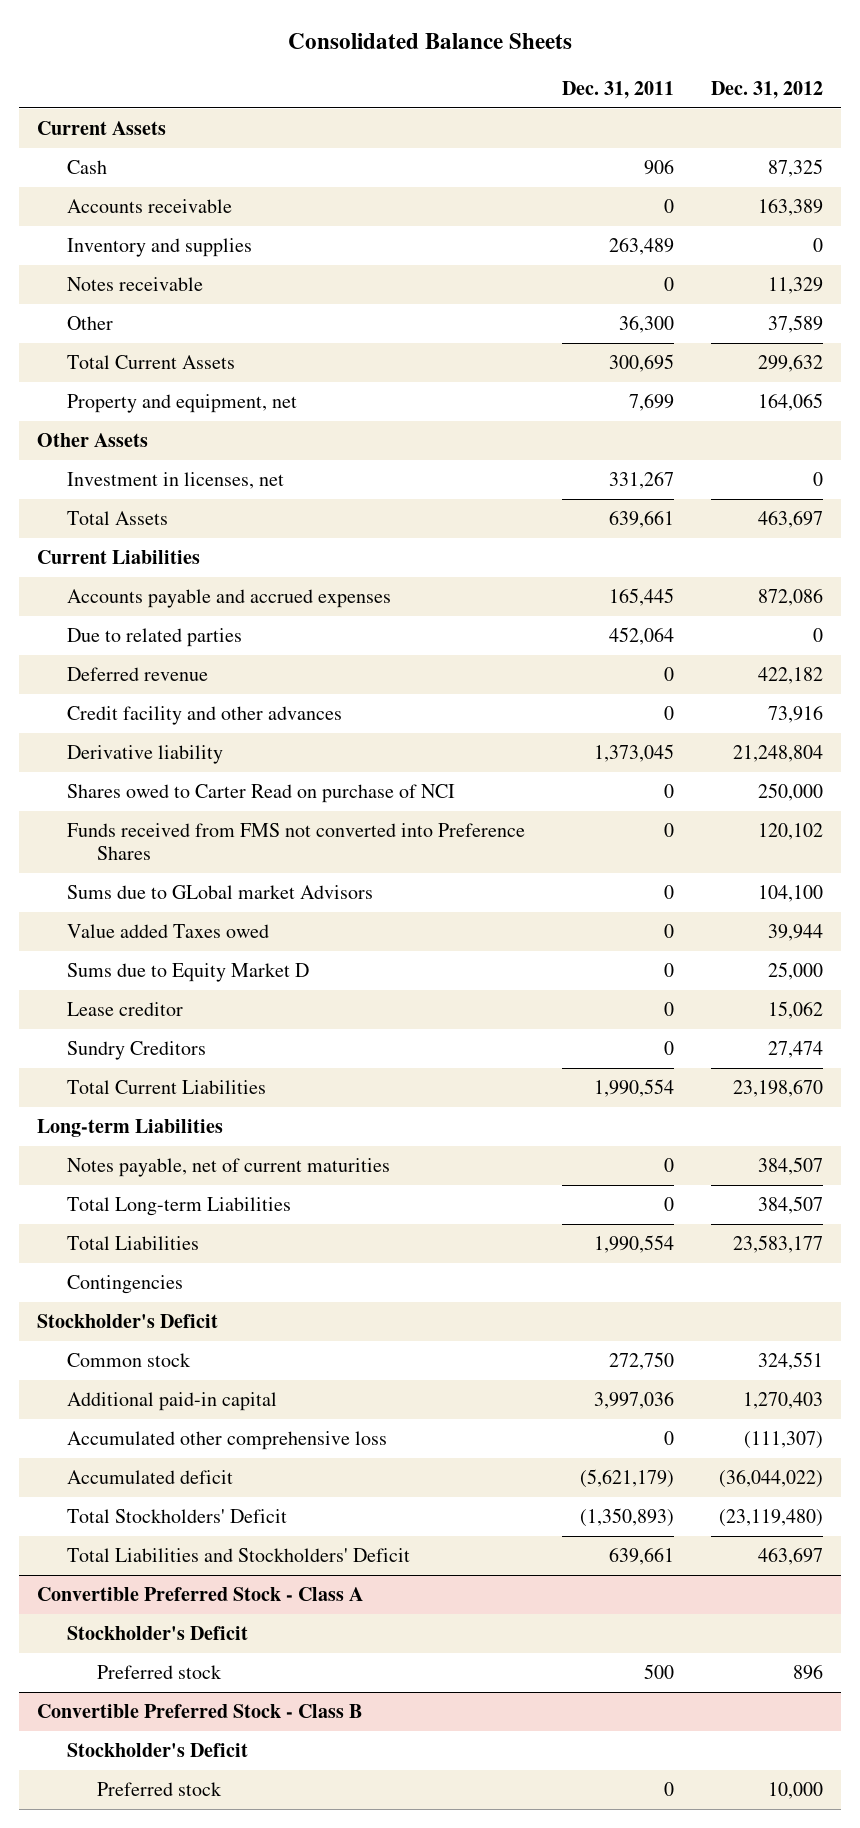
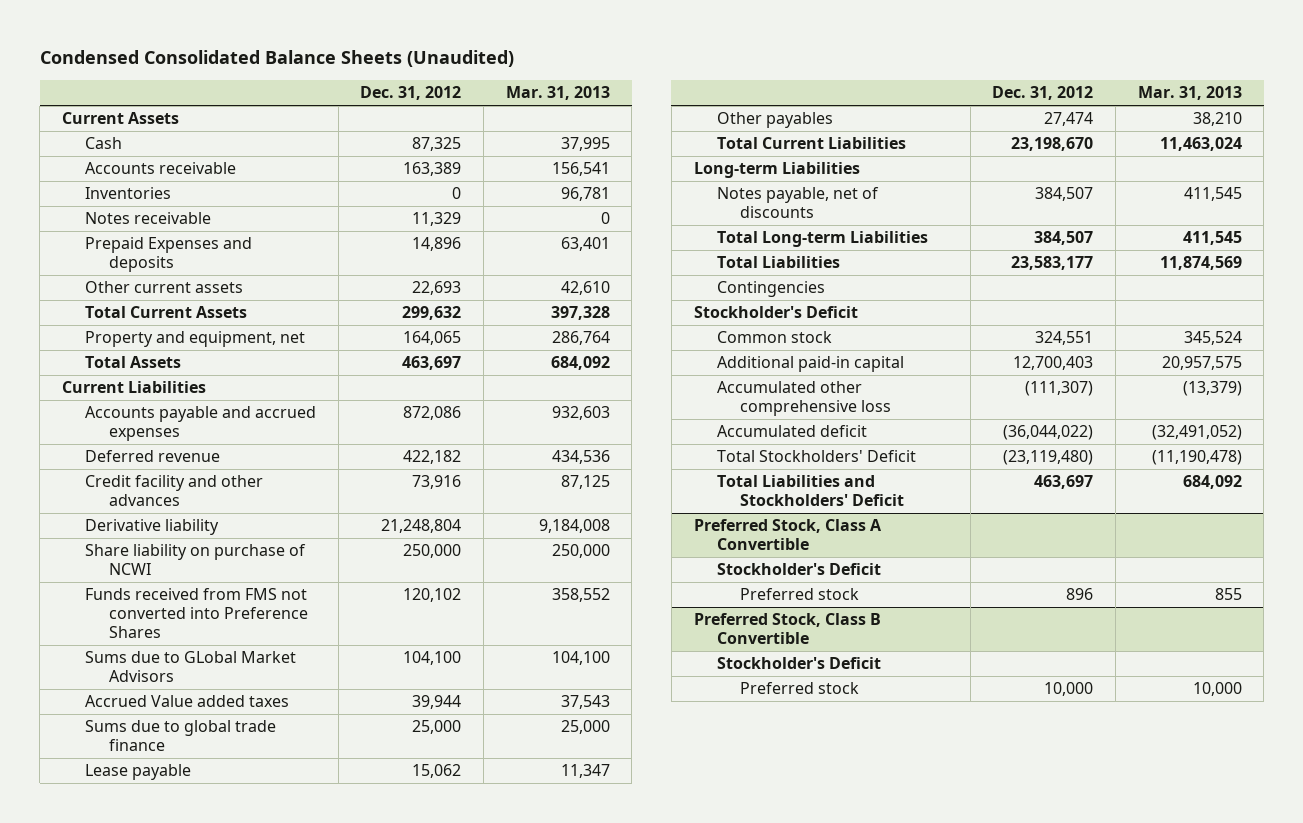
[287,33,572,50] Consolidated Balance Sheets -> [39,50,514,68] Condensed Consolidated Balance Sheets (Unaudited)
[561,81,674,100] Dec. 31, 2011 -> none
none -> [505,86,610,101] Mar. 31, 2013
[66,237,252,257] Inventory and supplies -> [85,187,172,200] Inventories
none -> [85,237,253,273] Prepaid Expenses and deposits
[66,315,113,330] Other -> [85,281,244,294] Other current assets
[767,314,823,333] 37,589 -> [412,281,462,296] 22,693
[37,432,149,447] Other Assets -> none
[66,471,284,489] Investment in licenses, net -> none
[66,627,242,647] Due to related parties -> none
[66,783,455,803] Shares owed to Carter Read on purchase of NCI -> none
none -> [85,544,307,576] Share liability on purchase of NCWI
[66,962,309,982] Sums due to Equity Market D -> none
[66,884,373,899] Sums due to GLobal market Advisors -> [85,651,297,683] Sums due to GLobal Market Advisors
[66,923,269,938] Value added Taxes owed -> [85,695,290,708] Accrued Value added taxes
none -> [85,720,277,752] Sums due to global trade finance
[66,1001,183,1016] Lease creditor -> [85,764,192,781] Lease payable
[66,1040,206,1060] Sundry Creditors -> [717,112,834,129] Other payables
[66,1157,390,1177] Notes payable, net of current maturities -> [717,187,880,219] Notes payable, net of discounts
[742,1391,823,1409] 1,270,403 -> [1013,356,1094,371] 12,700,403
[37,1586,364,1601] Convertible Preferred Stock - Class A -> [693,519,882,551] Preferred Stock, Class A Convertible
[37,1703,363,1718] Convertible Preferred Stock - Class B -> [693,613,881,645] Preferred Stock, Class B Convertible

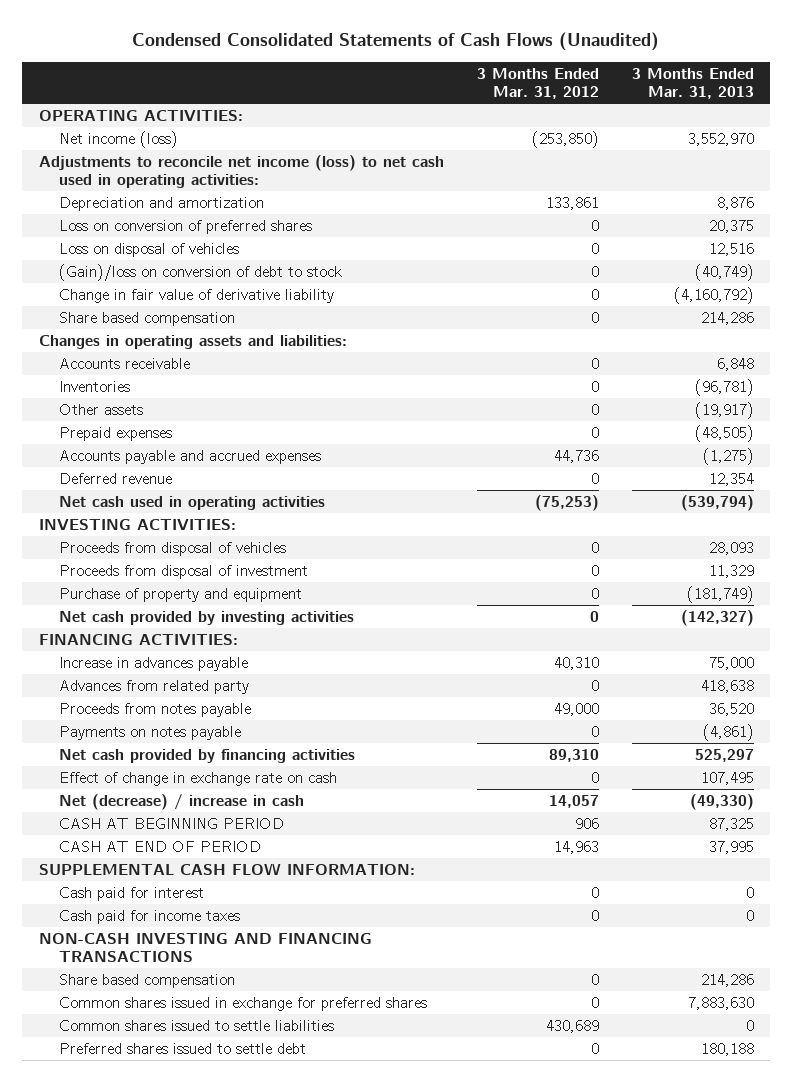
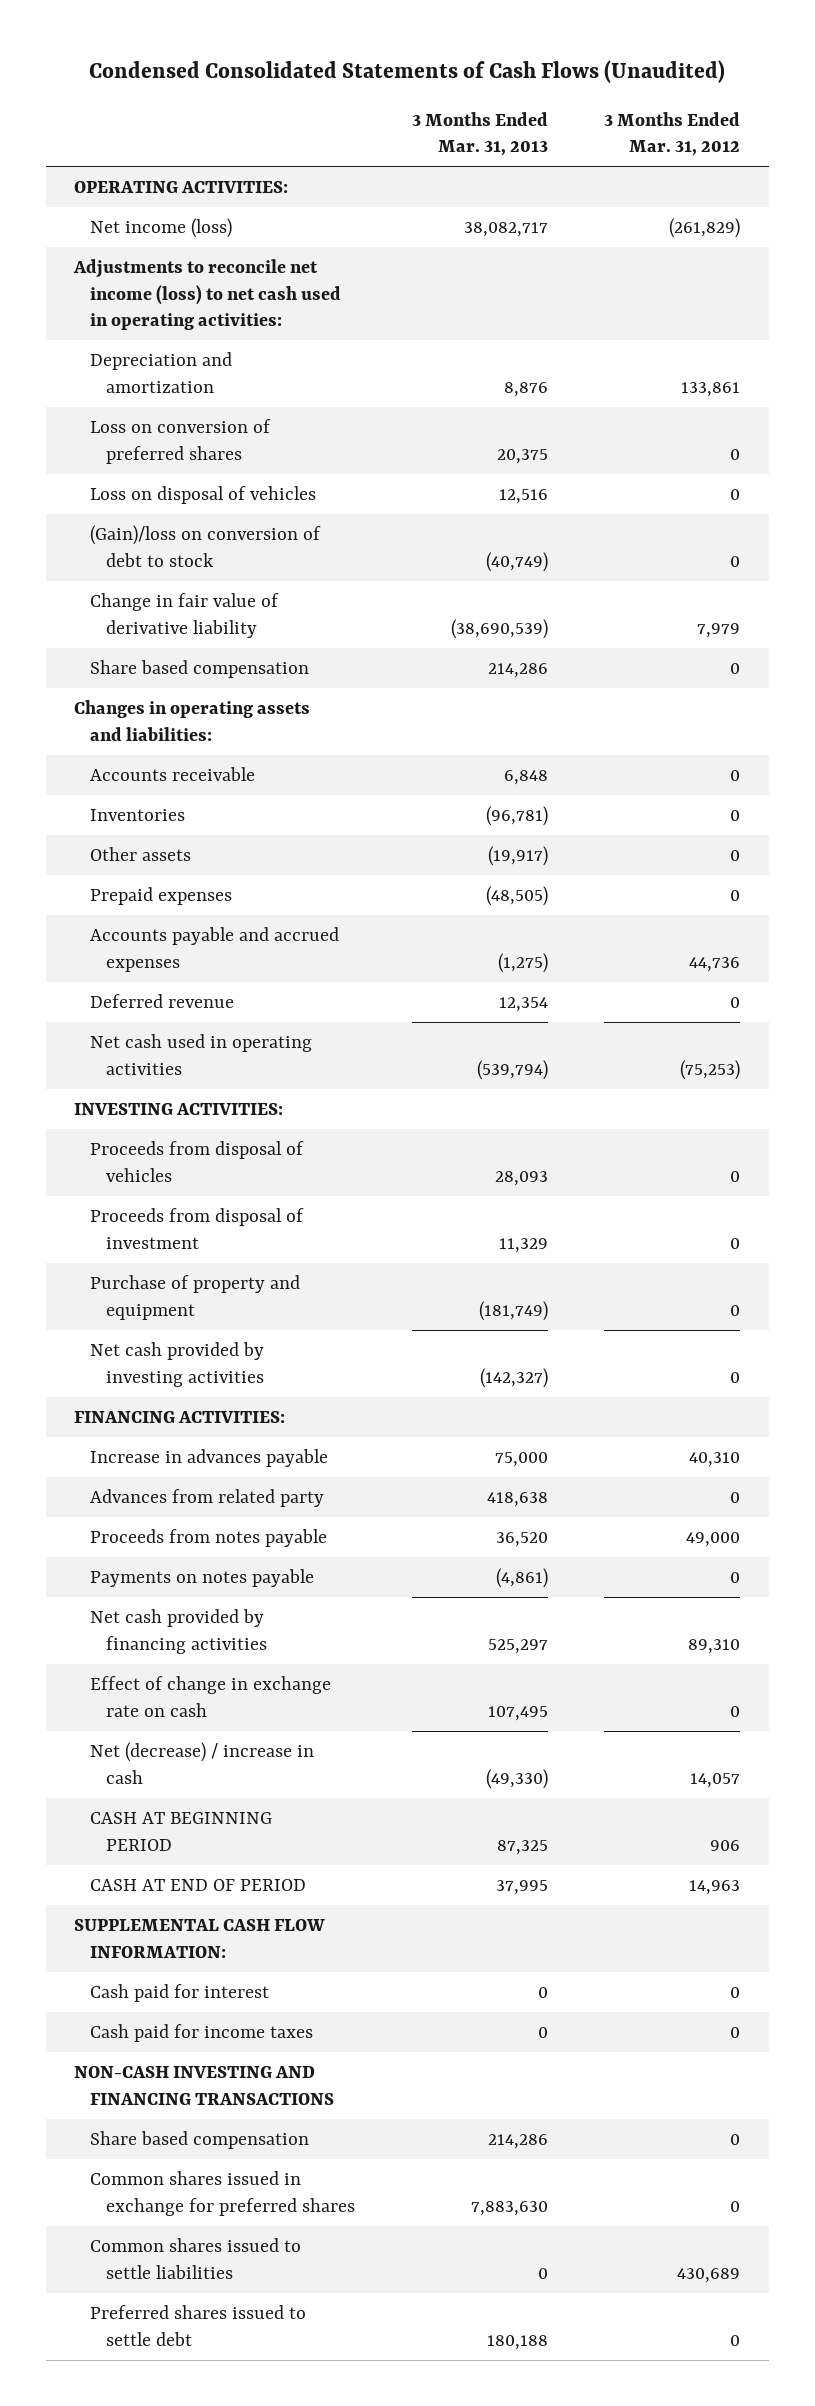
[531,131,599,149] (253,850) -> [669,218,741,239] (261,829)
[687,133,754,147] 3,552,970 -> [463,222,548,238] 38,082,717
[590,289,599,301] 0 -> [697,622,741,638] 7,979
[673,287,754,305] (4,160,792) -> [450,618,548,639] (38,690,539)

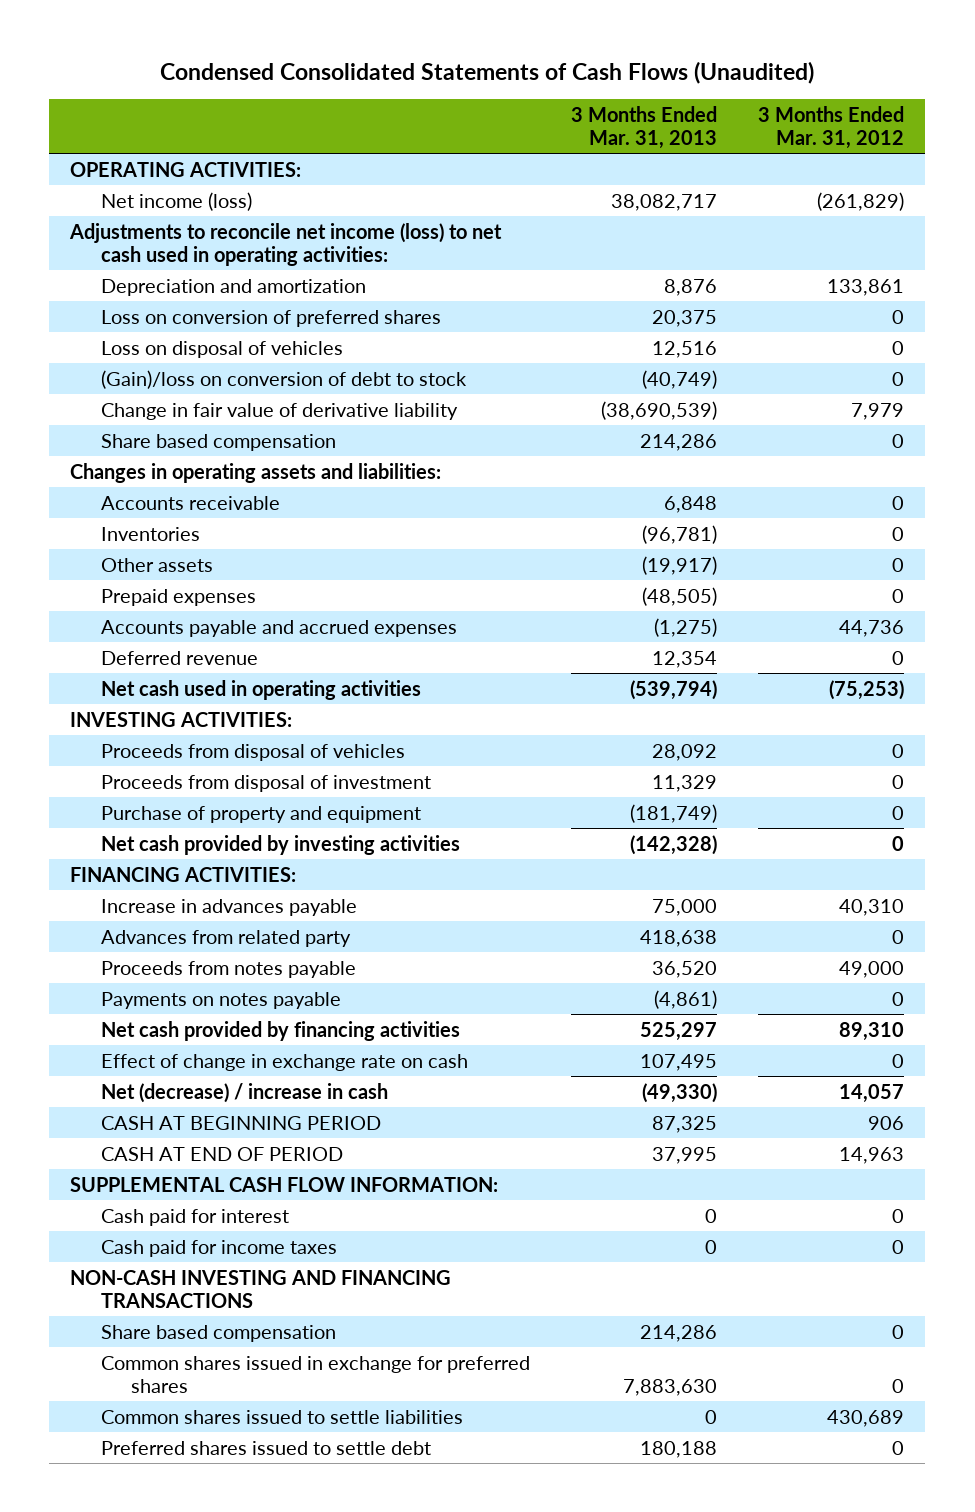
[494,1170,548,1186] 28,093 -> [652,743,718,761] 28,092
[479,1367,548,1388] (142,327) -> [630,834,718,855] (142,328)

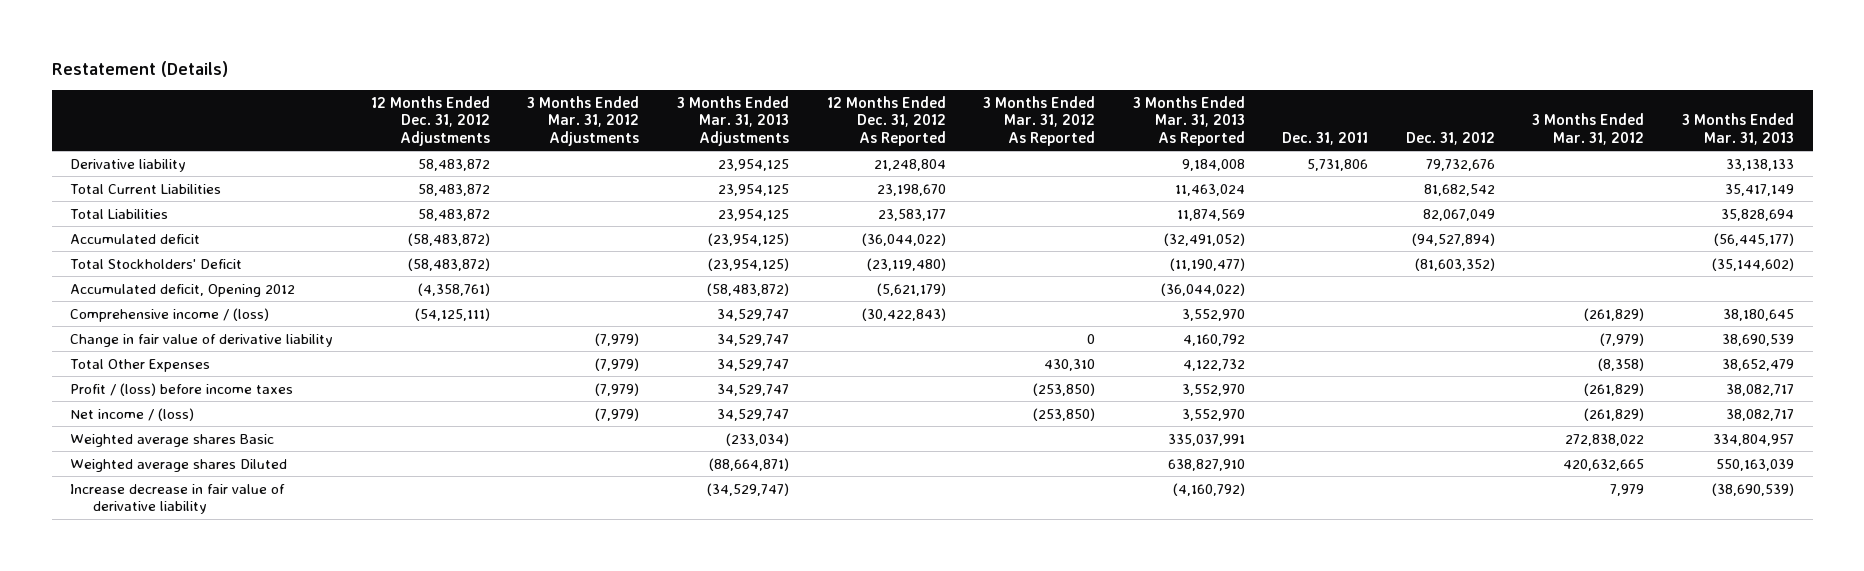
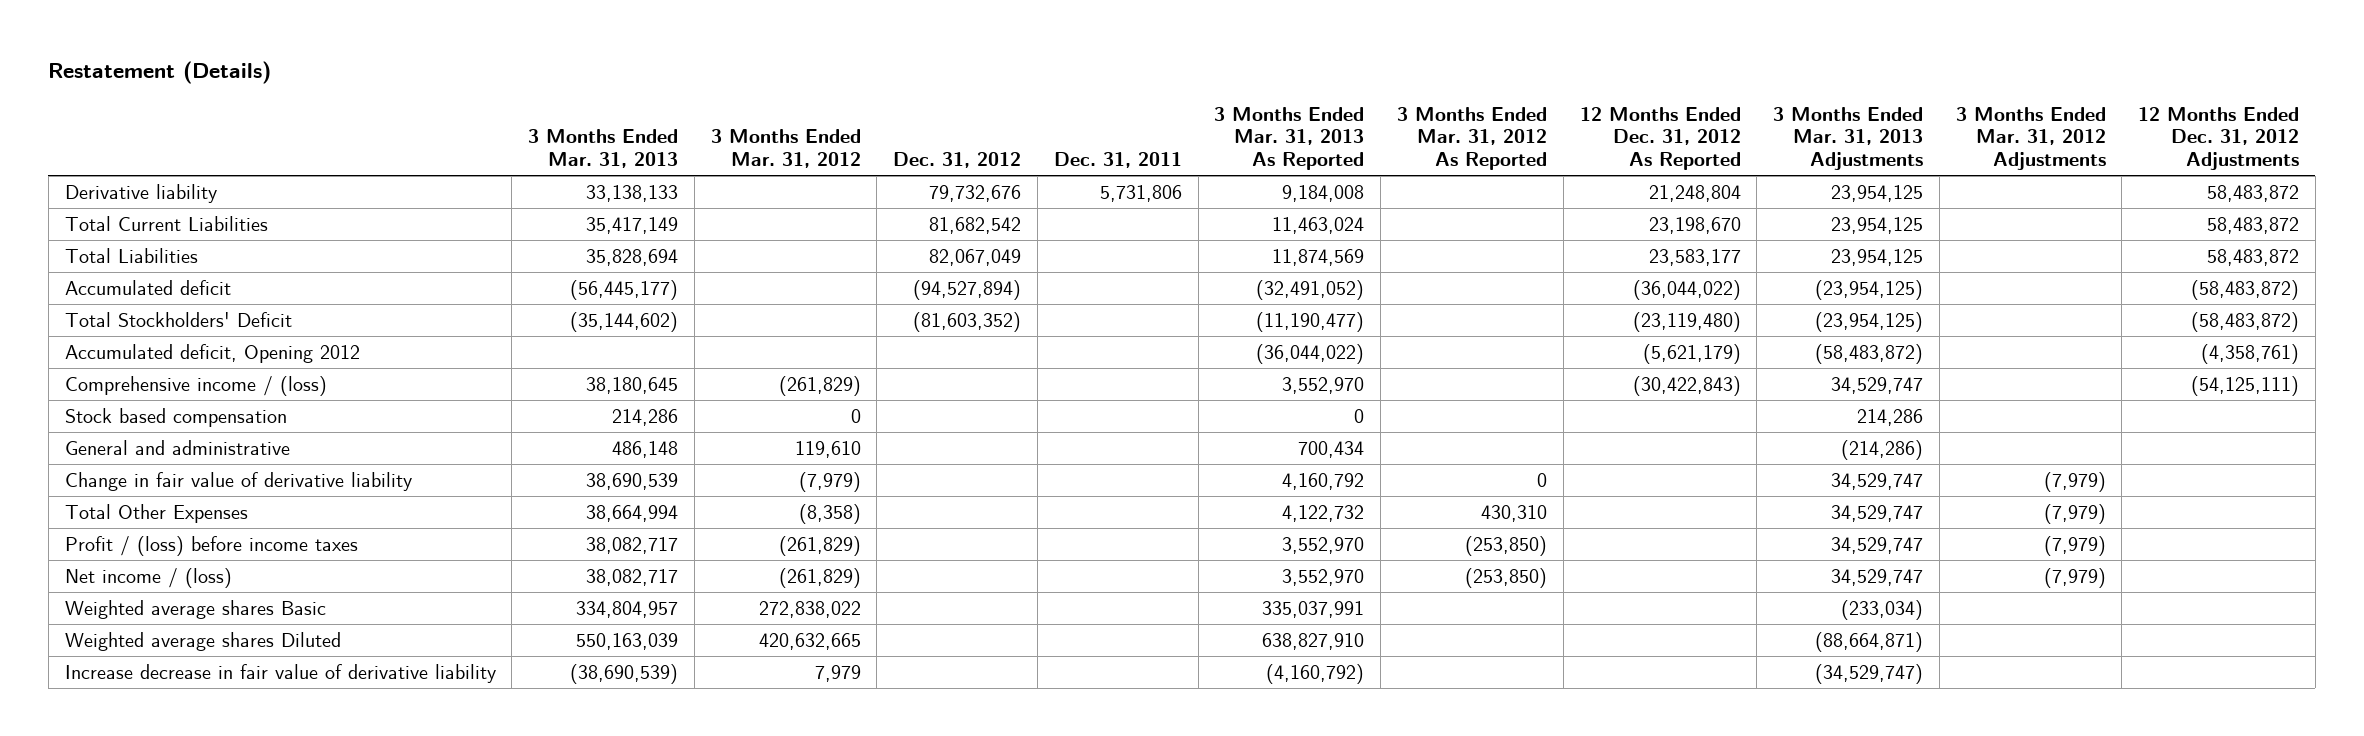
none -> [64,407,287,427] Stock based compensation
none -> [64,439,290,455] General and administrative
[1721,358,1794,371] 38,652,479 -> [586,504,679,522] 38,664,994

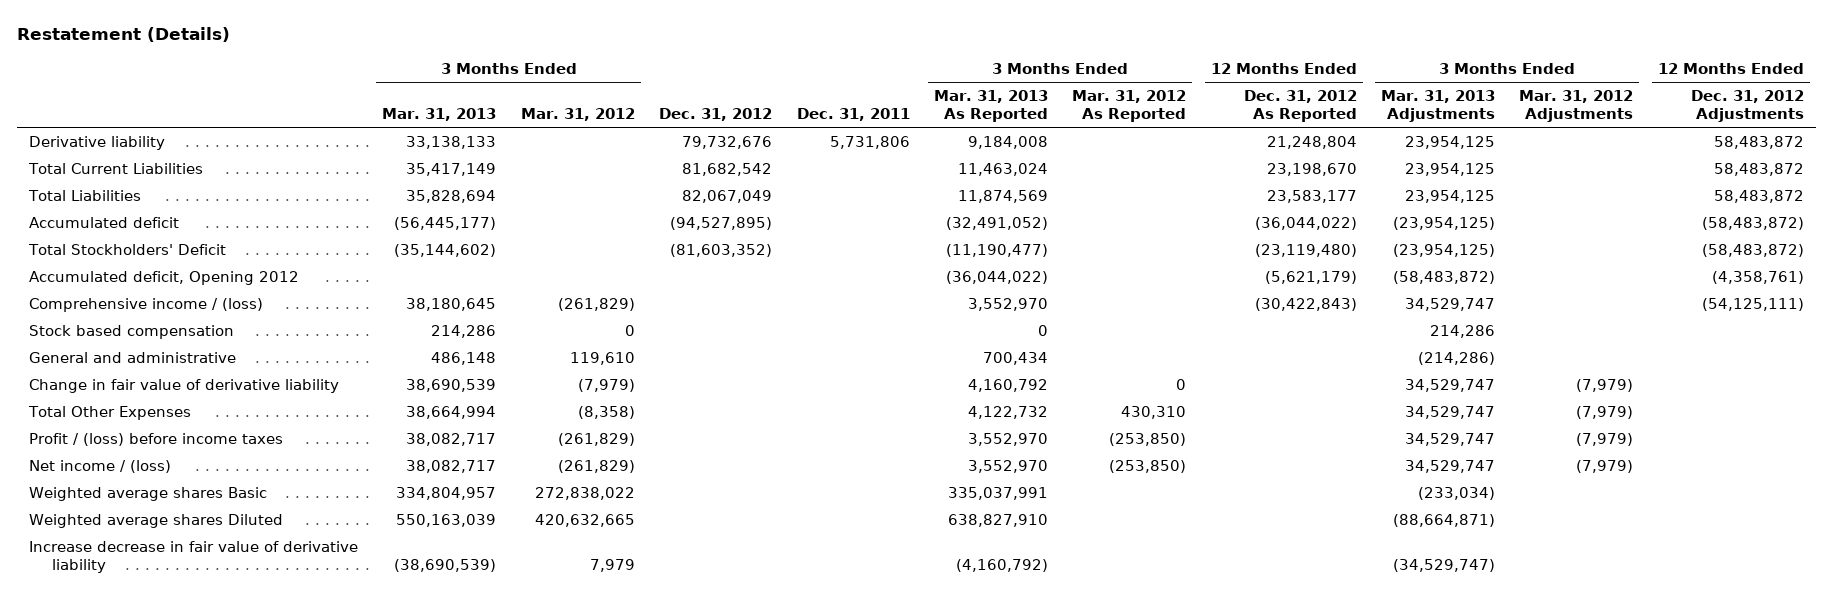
[913,279,1022,300] (94,527,894) -> [670,217,773,231] (94,527,895)

